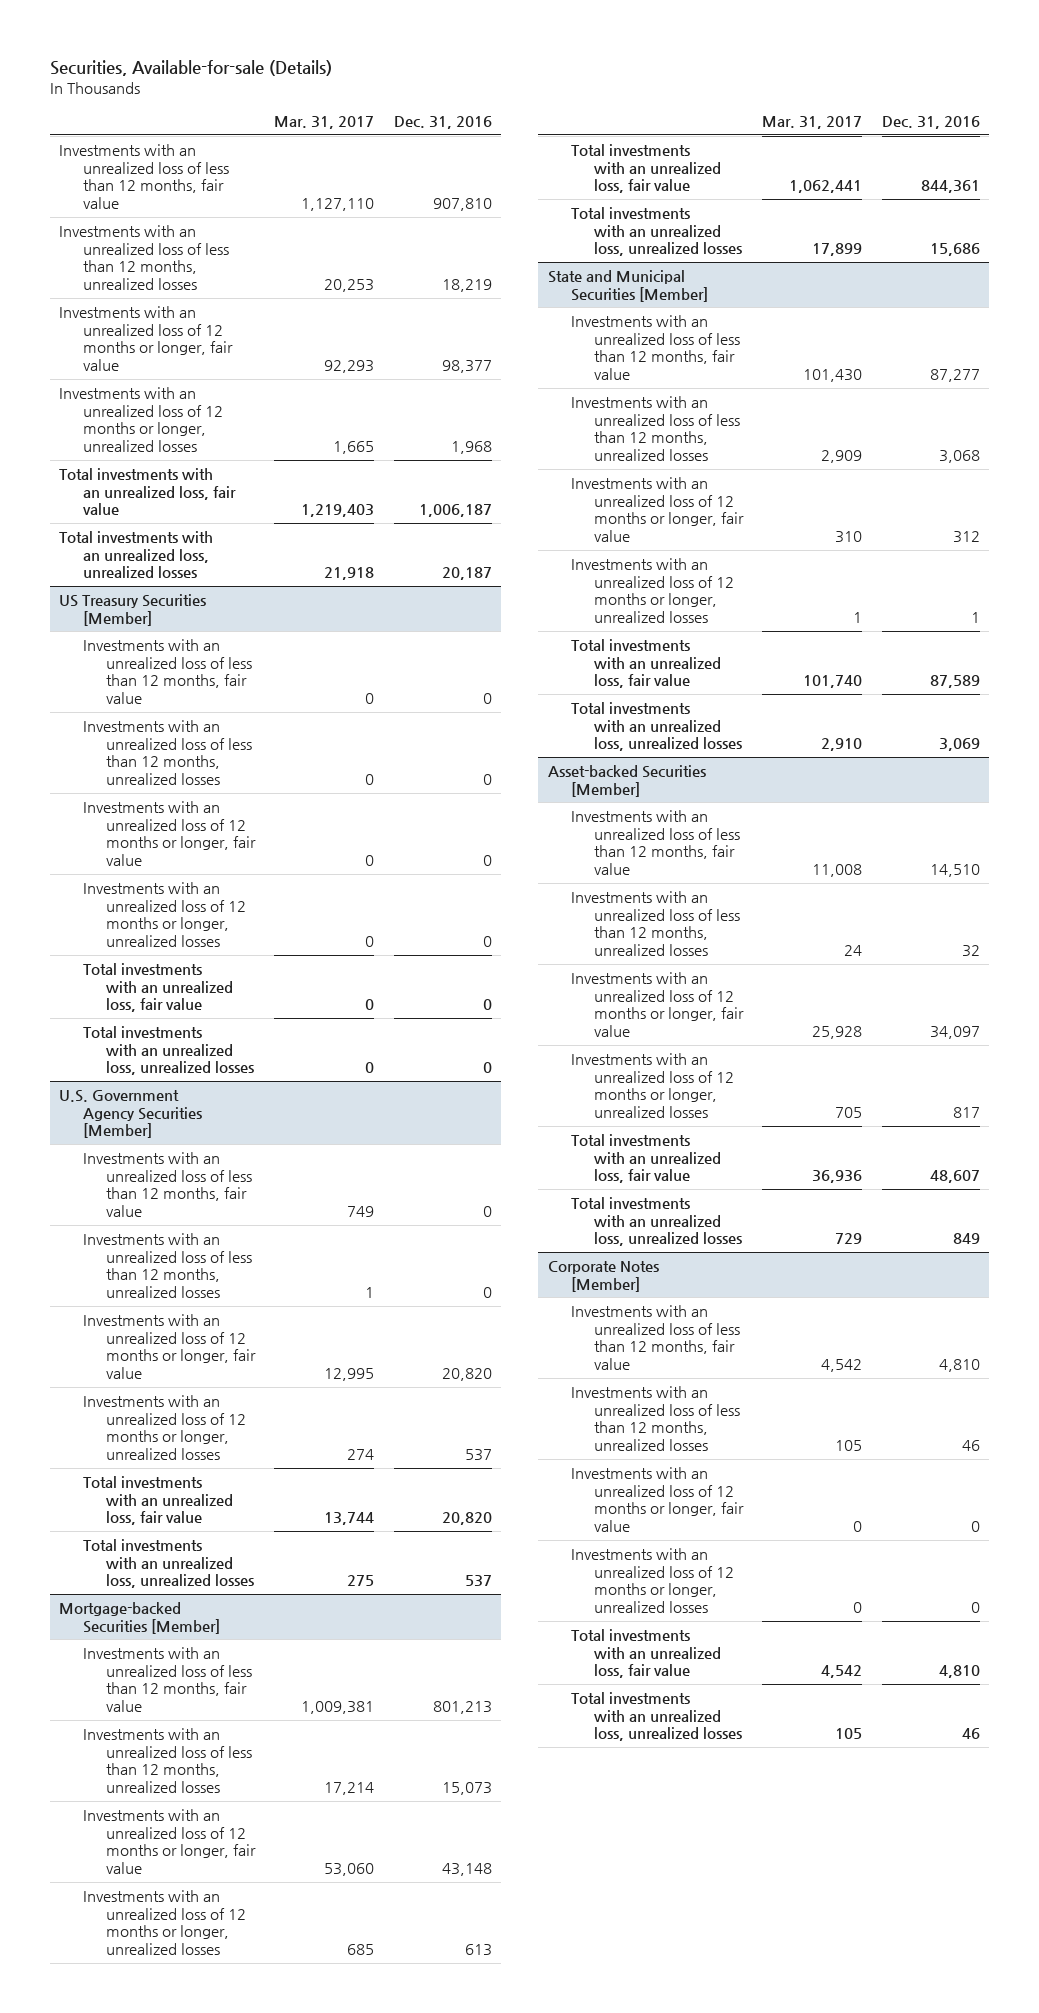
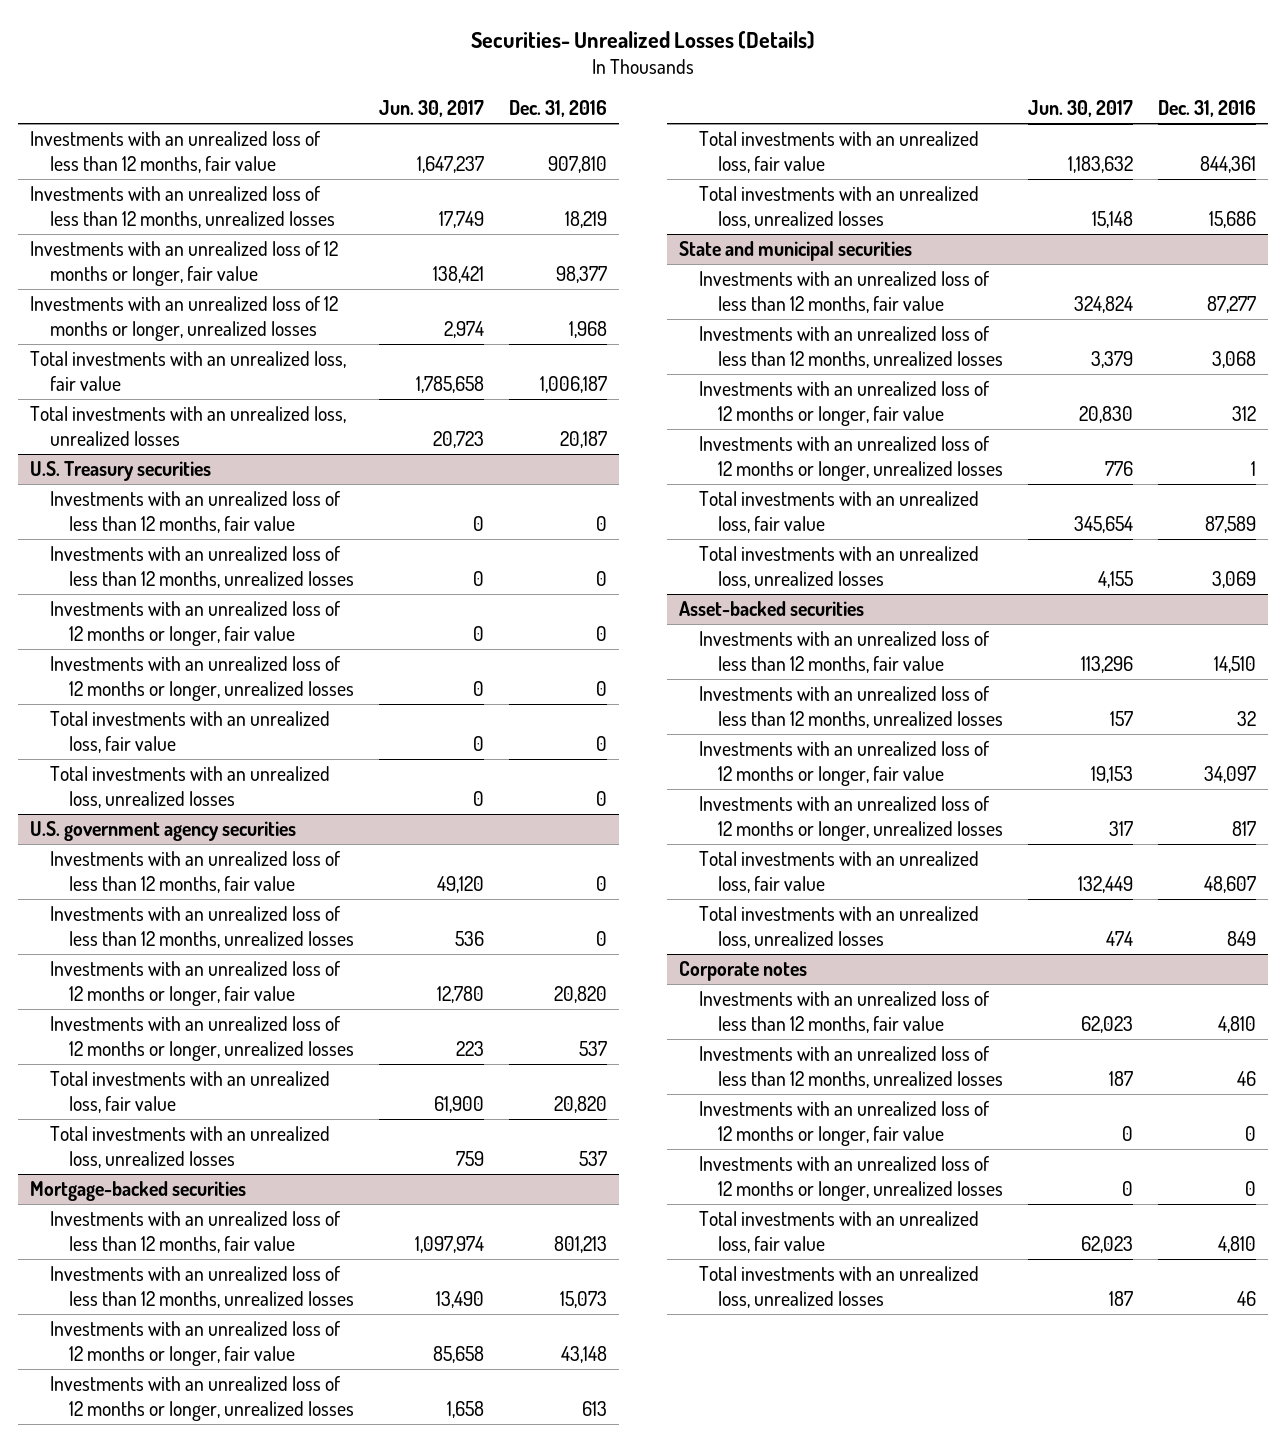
[49,59,332,76] Securities, Available-for-sale (Details) -> [470,30,815,49] Securities- Unrealized Losses (Details)
[274,116,375,130] Mar. 31, 2017 -> none
none -> [378,100,484,118] Jun. 30, 2017
[59,594,207,626] US Treasury Securities [Member] -> [30,461,212,482] U.S. Treasury securities
[59,1090,202,1139] U.S. Government Agency Securities [Member] -> [30,821,297,842] U.S. government agency securities
[59,1602,220,1634] Mortgage-backed Securities [Member] -> [30,1181,247,1202] Mortgage-backed securities
[547,270,708,302] State and Municipal Securities [Member] -> [679,241,913,262] State and municipal securities
[547,765,706,797] Asset-backed Securities [Member] -> [679,601,865,617] Asset-backed securities
[547,1261,659,1292] Corporate Notes [Member] -> [679,961,808,982] Corporate notes

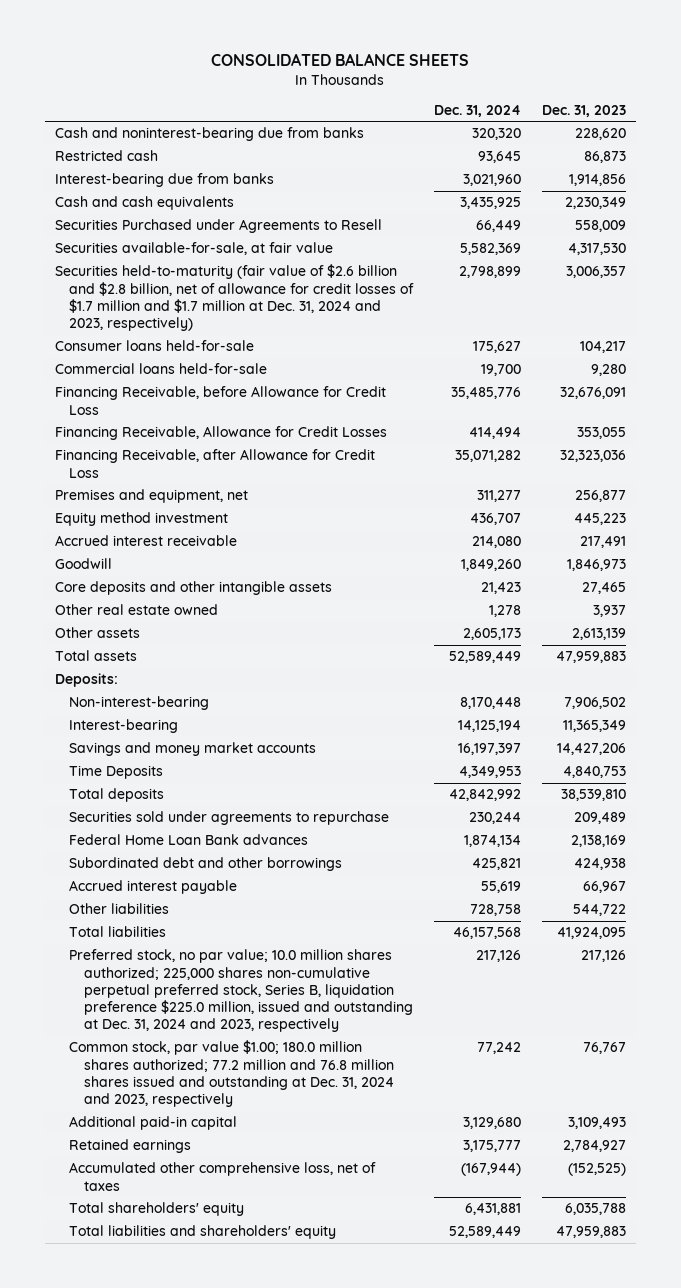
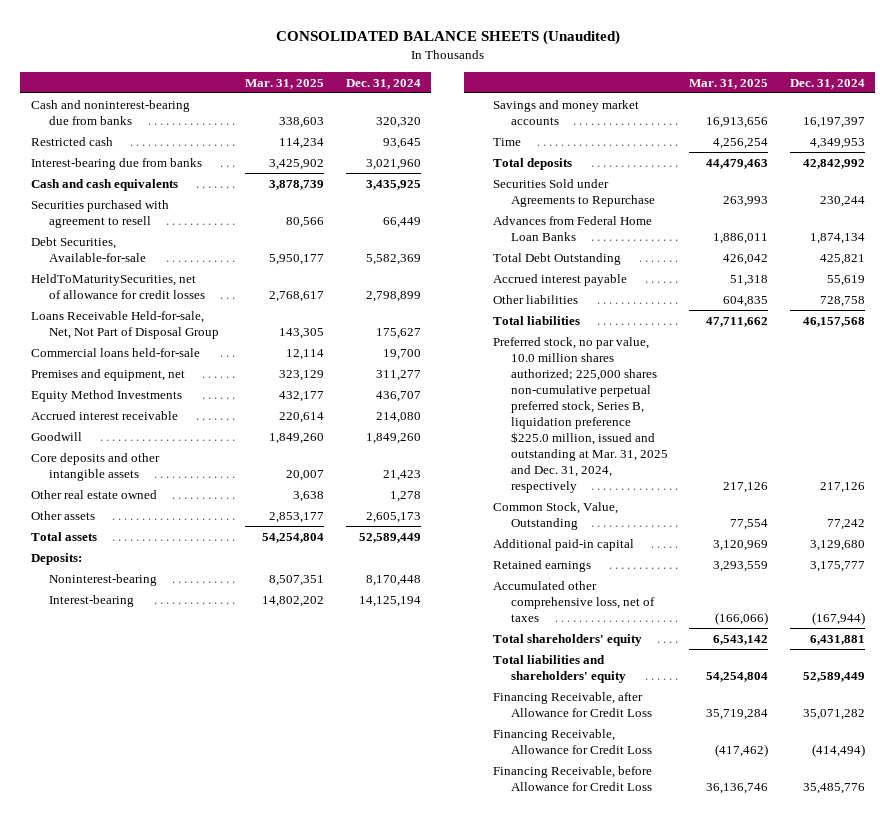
[211,52,470,66] CONSOLIDATED BALANCE SHEETS -> [275,29,620,45] CONSOLIDATED BALANCE SHEETS (Unaudited)
[541,104,626,117] Dec. 31, 2023 -> none
none -> [245,78,325,89] Mar. 31, 2025
[54,219,382,234] Securities Purchased under Agreements to Resell -> [31,199,170,228] Securities purchased with agreement to resell
[54,242,333,256] Securities available-for-sale, at fair value -> [31,236,146,262] Debt Securities, Available-for-sale
[54,264,415,331] Securities held-to-maturity (fair value of $2.6 billion and $2.8 billion, net of allowance for credit losses of $1.7 million and $1.7 million at Dec. 31, 2024 and 2023, respectively) -> [31,273,205,299] HeldToMaturitySecurities, net of allowance for credit losses
[54,340,254,352] Consumer loans held-for-sale -> [31,310,219,339] Loans Receivable Held-for-sale, Net, Not Part of Disposal Group
[54,426,387,441] Financing Receivable, Allowance for Credit Losses -> none
[54,512,228,527] Equity method investment -> [31,389,183,402] Equity Method Investments
[69,696,210,711] Non-interest-bearing -> [48,573,157,586] Noninterest-bearing
[69,765,164,780] Time Deposits -> [492,137,521,146] Time
[69,811,390,826] Securities sold under agreements to repurchase -> [492,178,655,207] Securities Sold under Agreements to Repurchase
[69,834,309,846] Federal Home Loan Bank advances -> [492,215,652,241] Advances from Federal Home Loan Banks
[69,857,343,872] Subordinated debt and other borrowings -> [492,252,621,265] Total Debt Outstanding
[69,949,414,1033] Preferred stock, no par value; 10.0 million shares authorized; 225,000 shares non-cumulative perpetual preferred stock, Series B, liquidation preference $225.0 million, issued and outstanding at Dec. 31, 2024 and 2023, respectively -> [492,336,668,493] Preferred stock, no par value, 10.0 million shares authorized; 225,000 shares non-cumulative perpetual preferred stock, Series B, liquidation preference $225.0 million, issued and outstanding at Mar. 31, 2025 and Dec. 31, 2024, respectively
[69,1040,395,1107] Common stock, par value $1.00; 180.0 million shares authorized; 77.2 million and 76.8 million shares issued and outstanding at Dec. 31, 2024 and 2023, respectively -> [492,501,618,530] Common Stock, Value, Outstanding
[54,449,375,478] Financing Receivable, after Allowance for Credit Loss -> [492,691,652,717] Financing Receivable, after Allowance for Credit Loss
none -> [492,728,652,754] Financing Receivable, Allowance for Credit Loss
[54,386,386,415] Financing Receivable, before Allowance for Credit Loss -> [492,765,652,791] Financing Receivable, before Allowance for Credit Loss

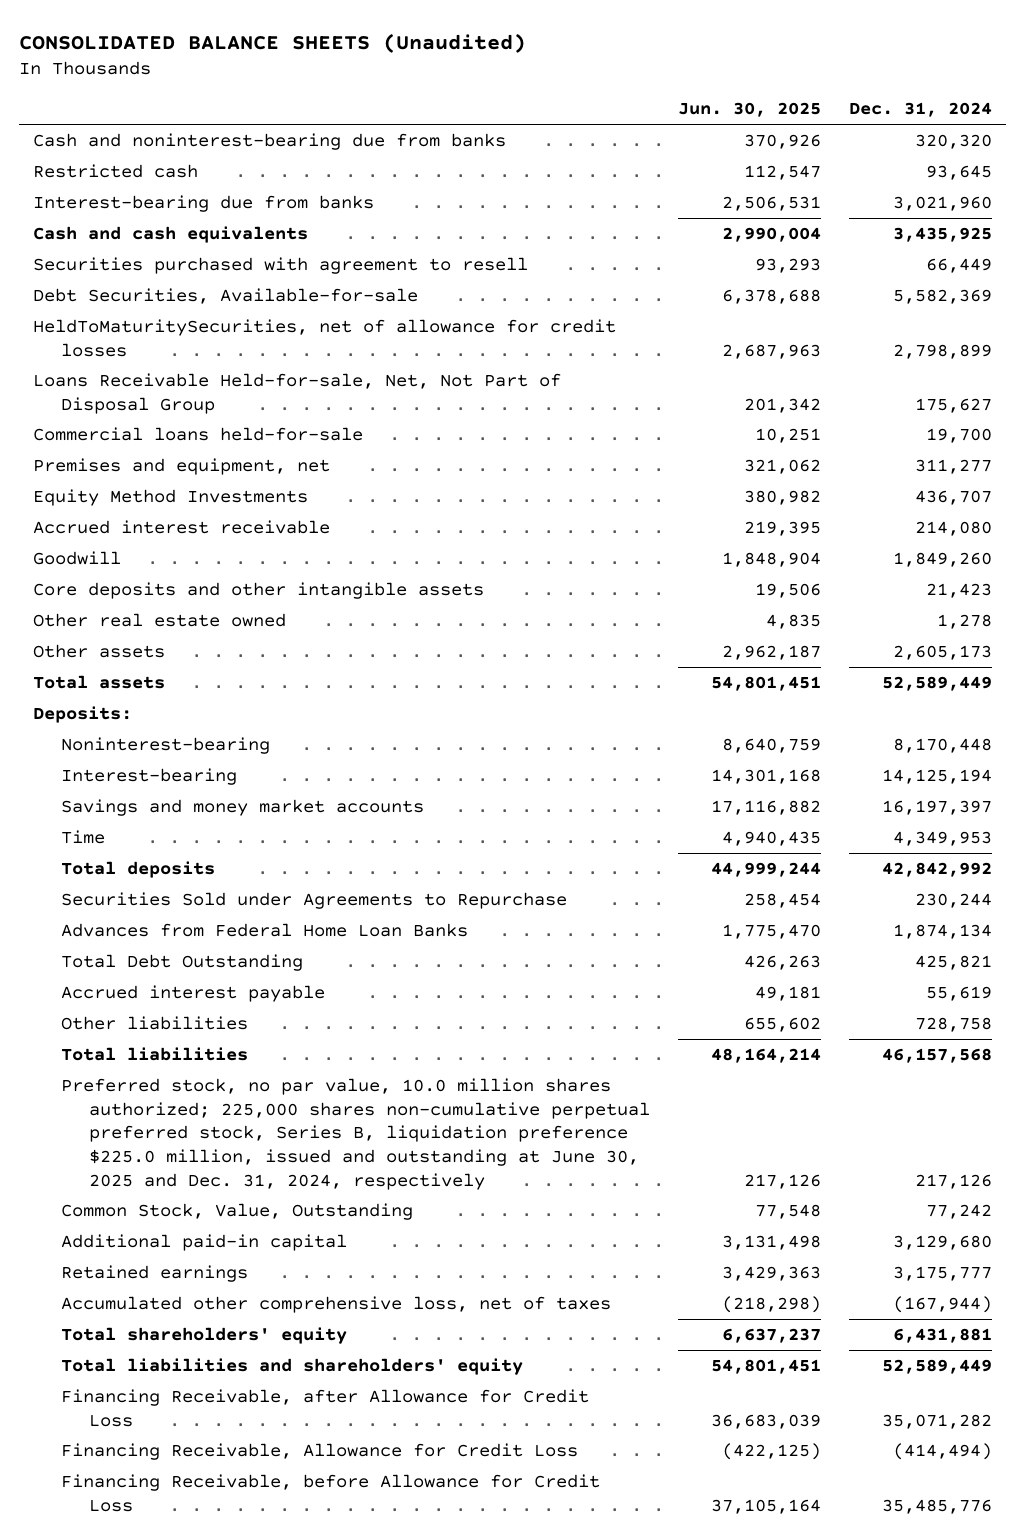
[245,78,325,89] Mar. 31, 2025 -> none
none -> [678,102,822,118] Jun. 30, 2025
[492,336,668,493] Preferred stock, no par value, 10.0 million shares authorized; 225,000 shares non-cumulative perpetual preferred stock, Series B, liquidation preference $225.0 million, issued and outstanding at Mar. 31, 2025 and Dec. 31, 2024, respectively -> [61,1077,651,1190] Preferred stock, no par value, 10.0 million shares authorized; 225,000 shares non-cumulative perpetual preferred stock, Series B, liquidation preference $225.0 million, issued and outstanding at June 30, 2025 and Dec. 31, 2024, respectively

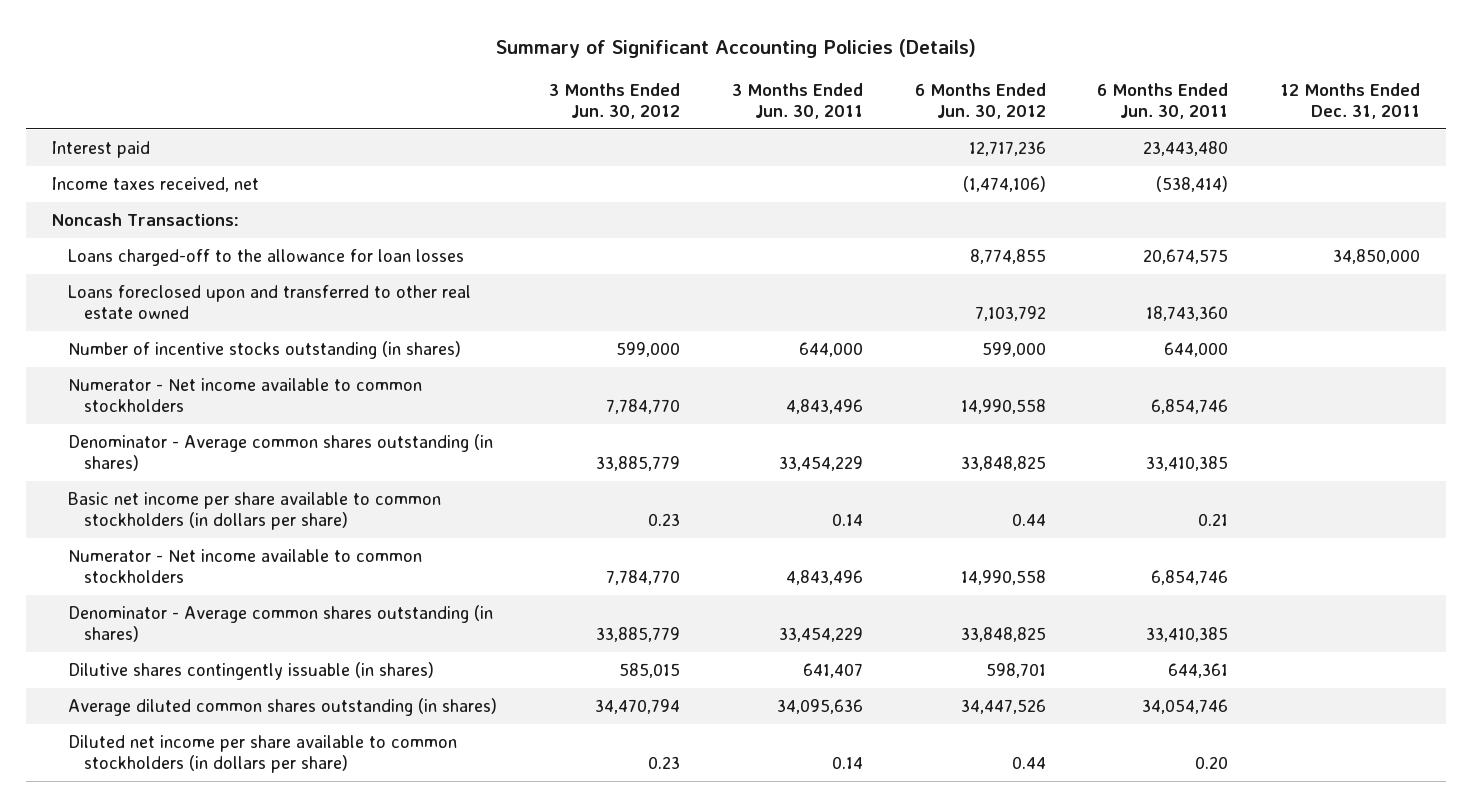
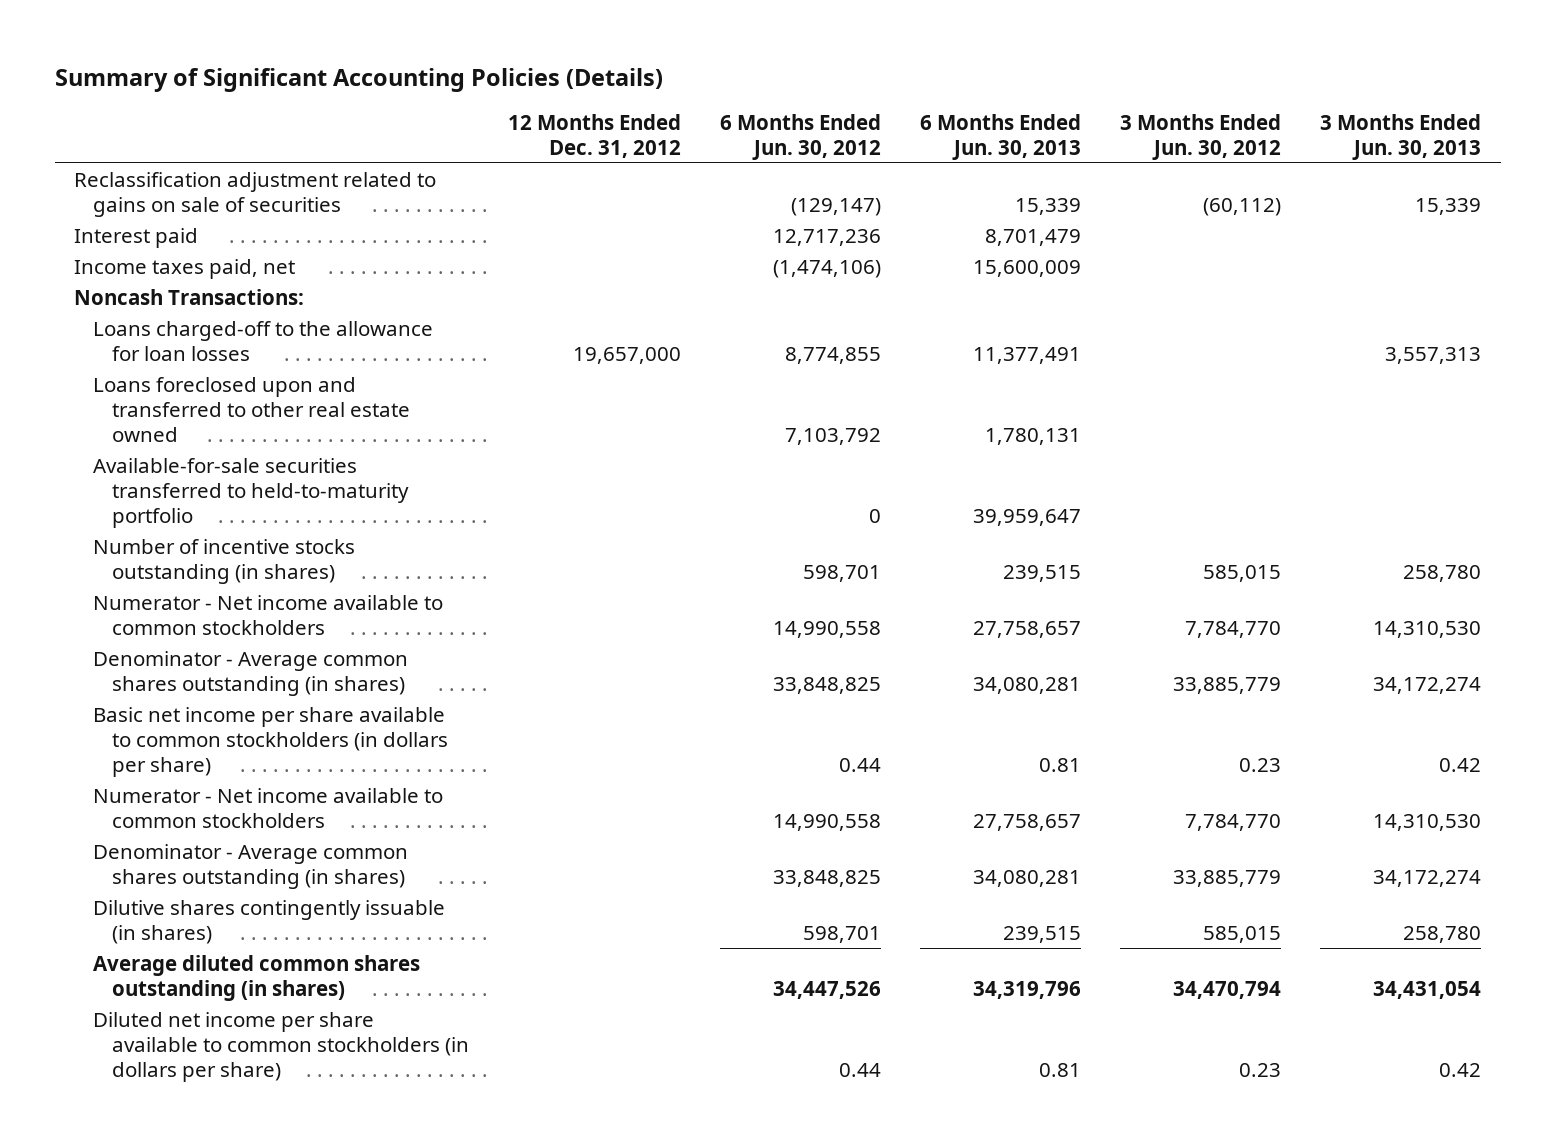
[731,82,863,120] 3 Months Ended Jun. 30, 2011 -> none
[1097,82,1229,120] 6 Months Ended Jun. 30, 2011 -> none
[1280,82,1421,120] 12 Months Ended Dec. 31, 2011 -> none
none -> [507,113,681,158] 12 Months Ended Dec. 31, 2012
none -> [920,113,1082,160] 6 Months Ended Jun. 30, 2013
none -> [1320,113,1482,160] 3 Months Ended Jun. 30, 2013
none -> [74,171,437,217] Reclassification adjustment related to gains on sale of securities
[52,176,260,192] Income taxes received, net -> [74,258,296,279] Income taxes paid, net
none -> [93,457,409,528] Available-for-sale securities transferred to held-to-maturity portfolio
[616,341,681,357] 599,000 -> [1203,564,1282,582] 585,015
[981,341,1046,357] 599,000 -> [803,564,882,582] 598,701

